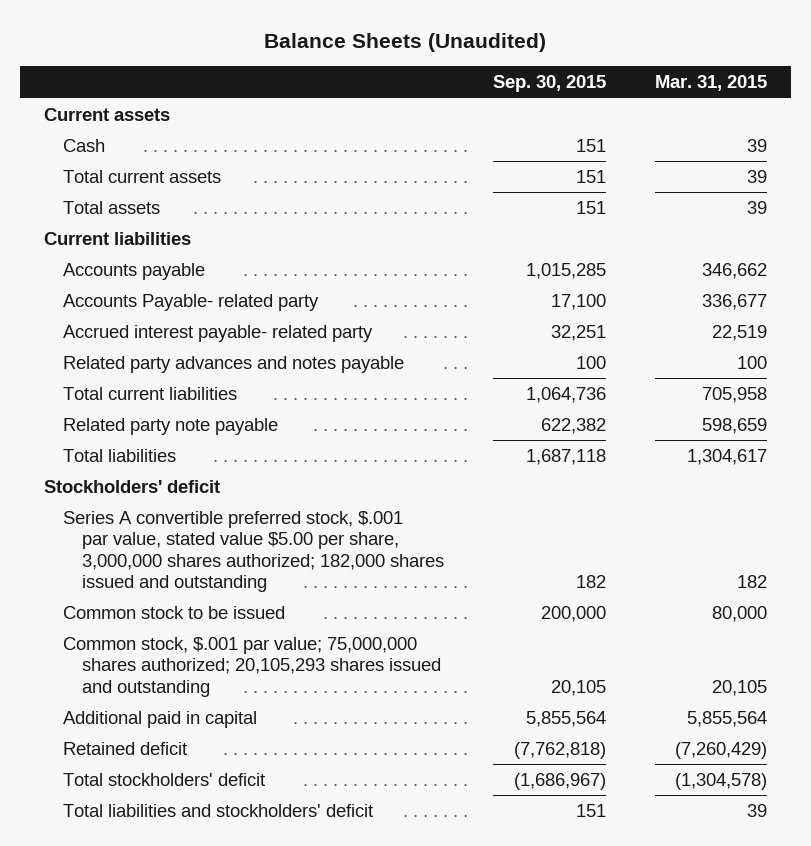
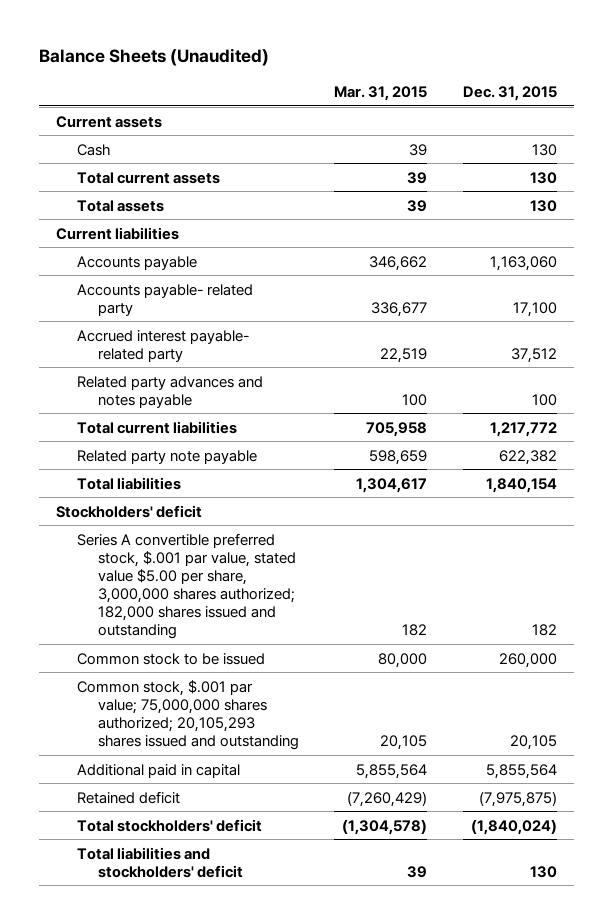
[492,75,606,93] Sep. 30, 2015 -> none
none -> [462,86,557,102] Dec. 31, 2015
[63,293,320,311] Accounts Payable- related party -> [77,283,254,316] Accounts payable- related party

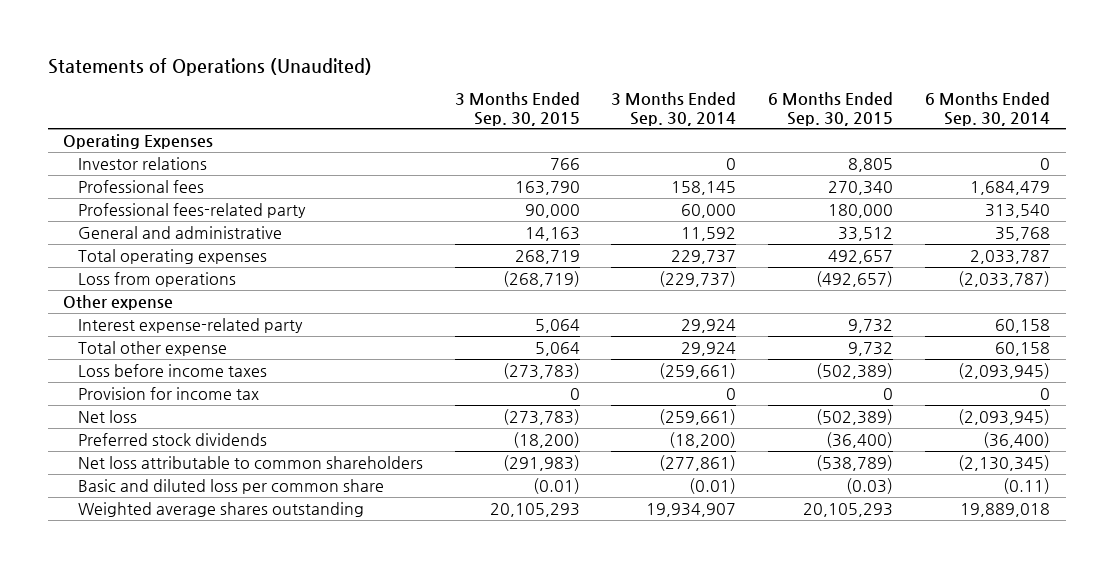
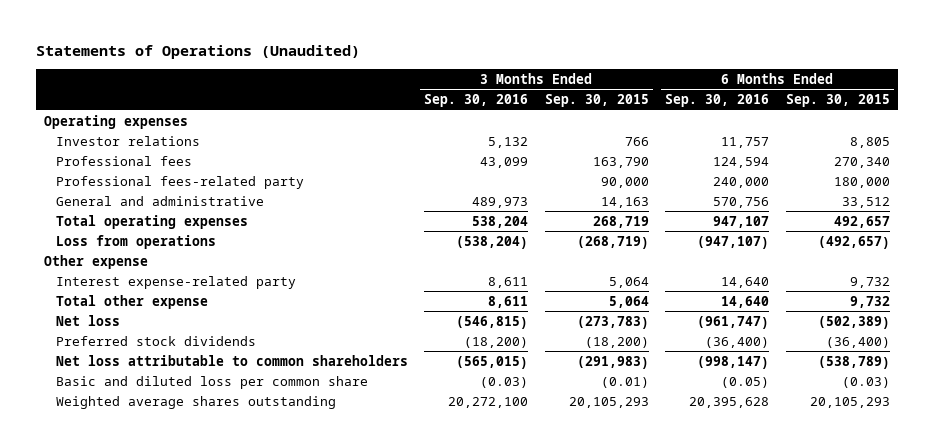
[611,92,737,126] 3 Months Ended Sep. 30, 2014 -> none
[924,92,1050,126] 6 Months Ended Sep. 30, 2014 -> none
none -> [424,94,529,108] Sep. 30, 2016
none -> [665,94,770,108] Sep. 30, 2016
[63,133,214,149] Operating Expenses -> [43,114,188,129] Operating expenses
[77,363,267,377] Loss before income taxes -> none
[77,386,259,400] Provision for income tax -> none

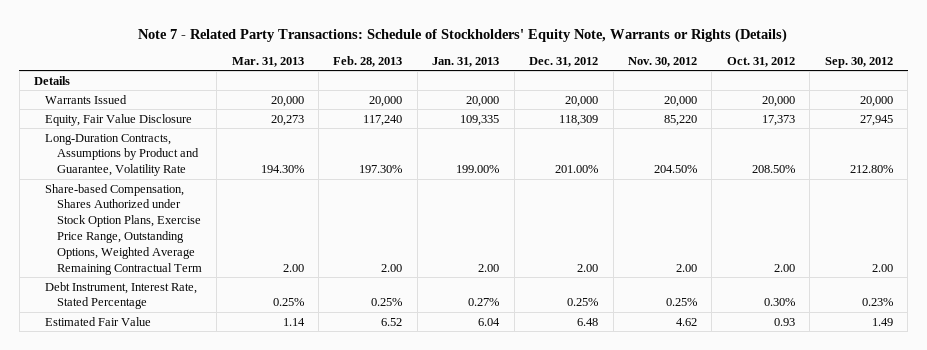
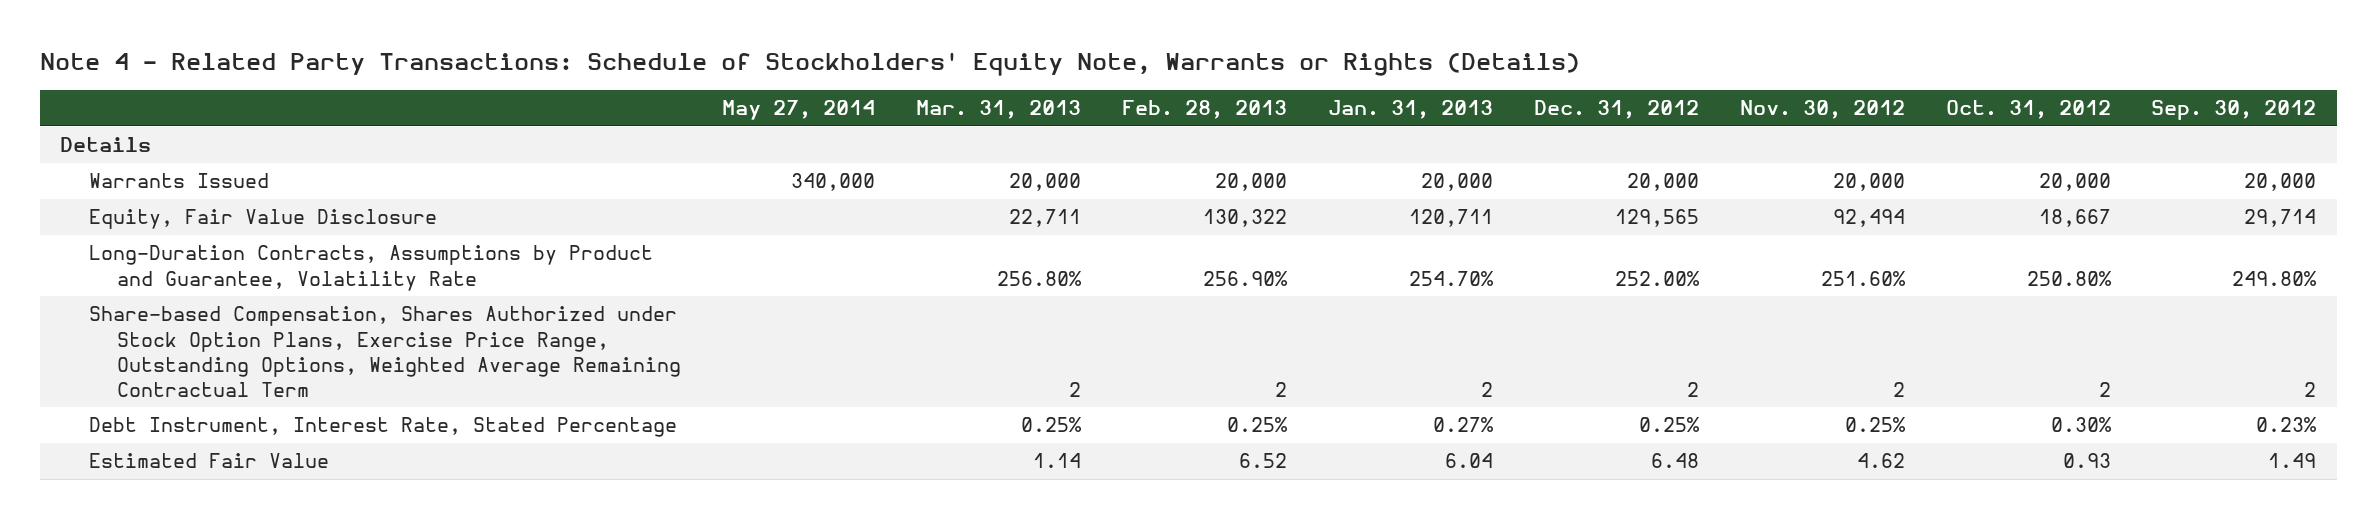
[138,27,788,43] Note 7 - Related Party Transactions: Schedule of Stockholders' Equity Note, Warrants or Rights (Details) -> [39,52,1580,77] Note 4 - Related Party Transactions: Schedule of Stockholders' Equity Note, Warrants or Rights (Details)
none -> [722,100,876,121] May 27, 2014
[270,114,304,126] 20,273 -> [1009,209,1082,228] 22,711
[363,114,403,126] 117,240 -> [1202,209,1287,228] 130,322
[460,114,500,126] 109,335 -> [1408,209,1493,228] 120,711
[559,114,599,126] 118,309 -> [1614,209,1699,228] 129,565
[664,114,698,126] 85,220 -> [1832,209,1905,228] 92,494
[761,114,795,126] 17,373 -> [2038,209,2111,228] 18,667
[859,114,893,126] 27,945 -> [2244,209,2317,228] 29,714
[260,165,304,174] 194.30% -> [997,270,1083,286] 256.80%
[359,165,403,174] 197.30% -> [1202,270,1288,286] 256.90%
[456,165,500,174] 199.00% -> [1408,270,1494,286] 254.70%
[555,165,599,174] 201.00% -> [1614,270,1700,286] 252.00%
[654,165,698,174] 204.50% -> [1820,270,1906,286] 251.60%
[751,165,795,174] 208.50% -> [2026,270,2112,286] 250.80%
[849,165,893,174] 212.80% -> [2232,270,2318,286] 249.80%
[282,263,304,272] 2.00 -> [1069,381,1082,397] 2
[381,263,403,272] 2.00 -> [1274,381,1287,397] 2
[478,263,500,272] 2.00 -> [1480,381,1493,397] 2
[577,263,599,272] 2.00 -> [1686,381,1699,397] 2
[676,263,698,272] 2.00 -> [1892,381,1905,397] 2
[773,263,795,272] 2.00 -> [2098,381,2111,397] 2
[871,263,893,272] 2.00 -> [2304,381,2317,397] 2

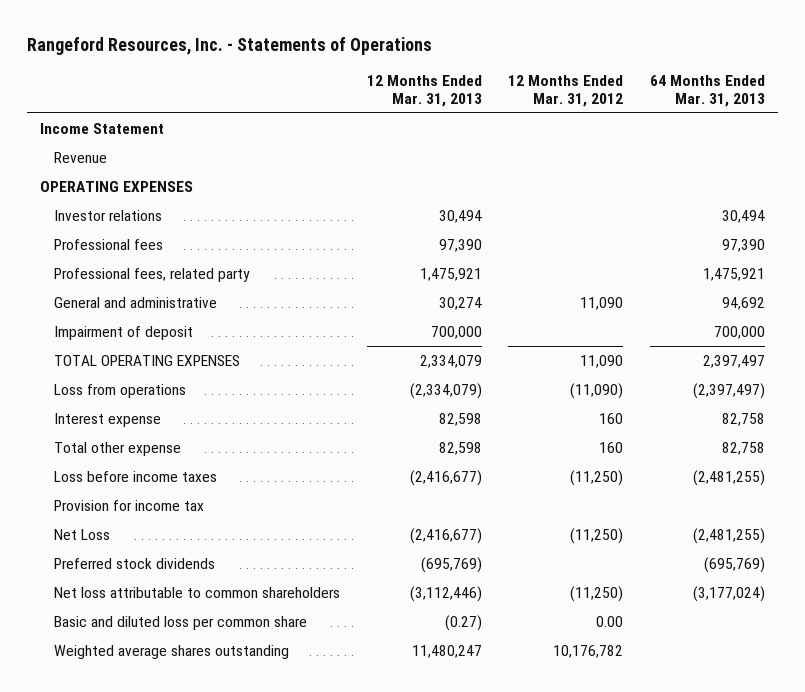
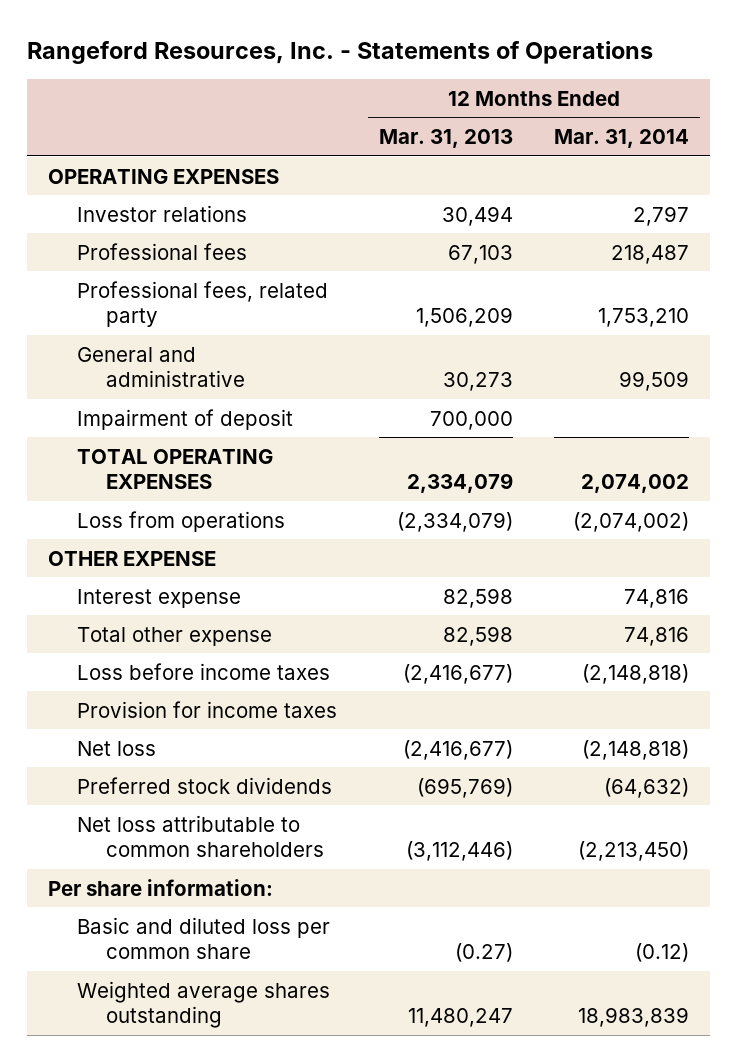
[508,75,624,108] 12 Months Ended Mar. 31, 2012 -> none
[649,75,765,108] 64 Months Ended Mar. 31, 2013 -> none
none -> [554,129,690,149] Mar. 31, 2014
[40,122,165,134] Income Statement -> none
[54,151,108,163] Revenue -> none
[438,238,482,252] 97,390 -> [447,244,513,264] 67,103
[419,267,482,281] 1,475,921 -> [415,306,513,327] 1,506,209
[438,296,482,310] 30,274 -> [442,371,513,391] 30,273
none -> [47,550,216,566] OTHER EXPENSE
[54,499,205,511] Provision for income tax -> [76,700,337,718] Provision for income taxes
[54,528,111,540] Net Loss -> [76,740,156,756] Net loss
none -> [47,878,273,896] Per share information:

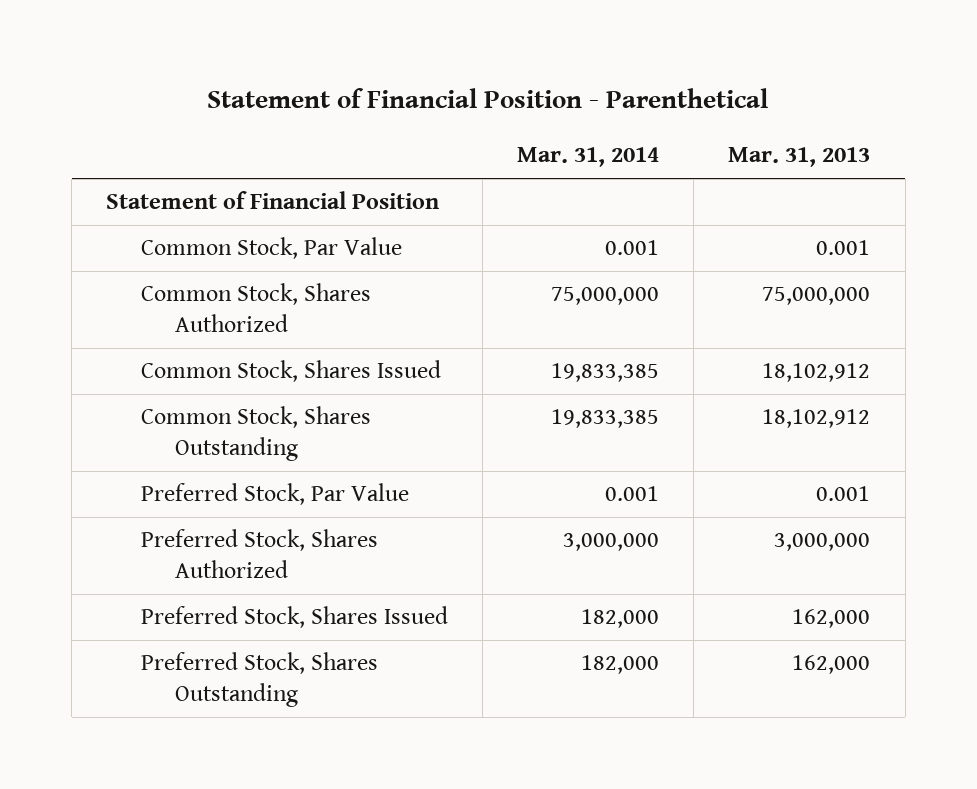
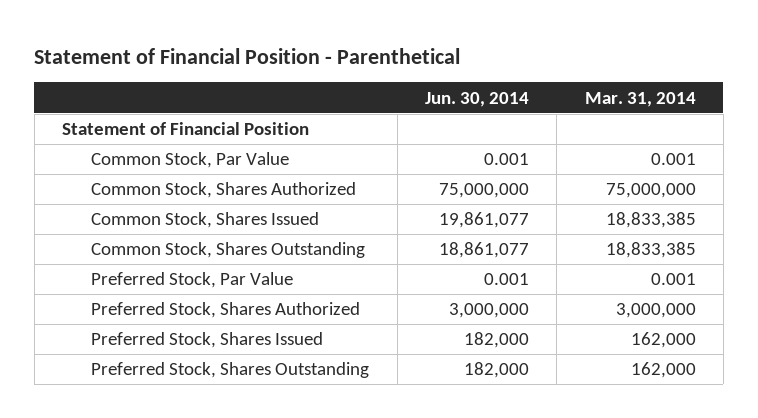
[728,147,871,168] Mar. 31, 2013 -> none
none -> [424,91,529,107] Jun. 30, 2014
[551,363,660,383] 19,833,385 -> [605,212,696,229] 18,833,385
[551,409,660,429] 19,833,385 -> [605,242,696,259] 18,833,385
[581,609,660,629] 182,000 -> [630,332,696,349] 162,000
[581,655,660,675] 182,000 -> [630,362,696,379] 162,000

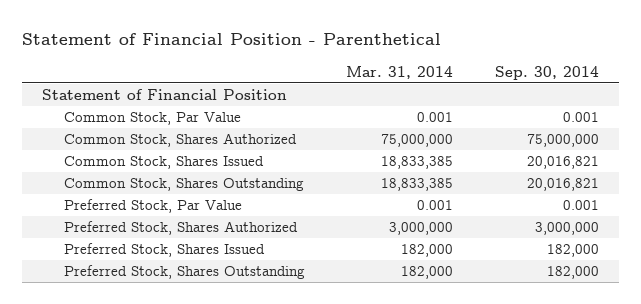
[424,91,529,107] Jun. 30, 2014 -> none
none -> [494,65,599,80] Sep. 30, 2014
[630,332,696,349] 162,000 -> [401,244,454,258] 182,000
[630,362,696,379] 162,000 -> [401,266,454,280] 182,000

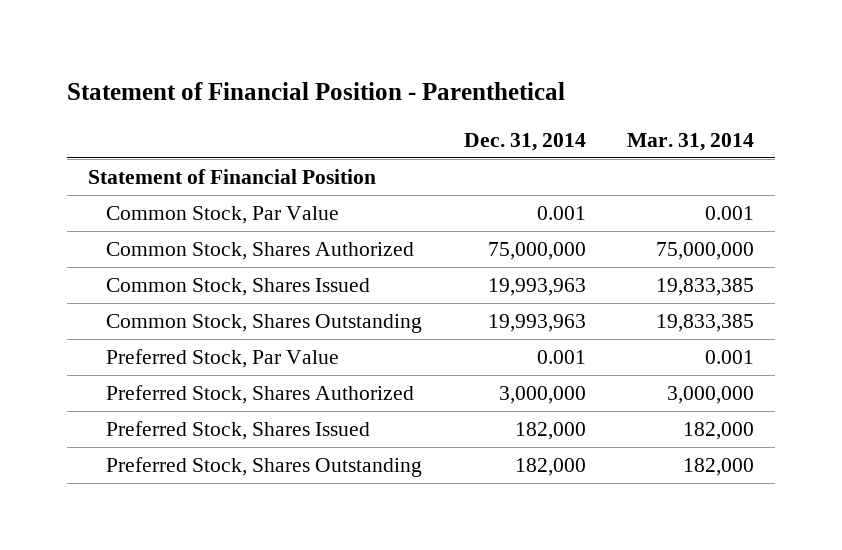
[494,65,599,80] Sep. 30, 2014 -> none
none -> [463,132,586,151] Dec. 31, 2014
[381,156,454,170] 18,833,385 -> [656,277,755,296] 19,833,385
[381,178,454,192] 18,833,385 -> [656,313,755,332] 19,833,385

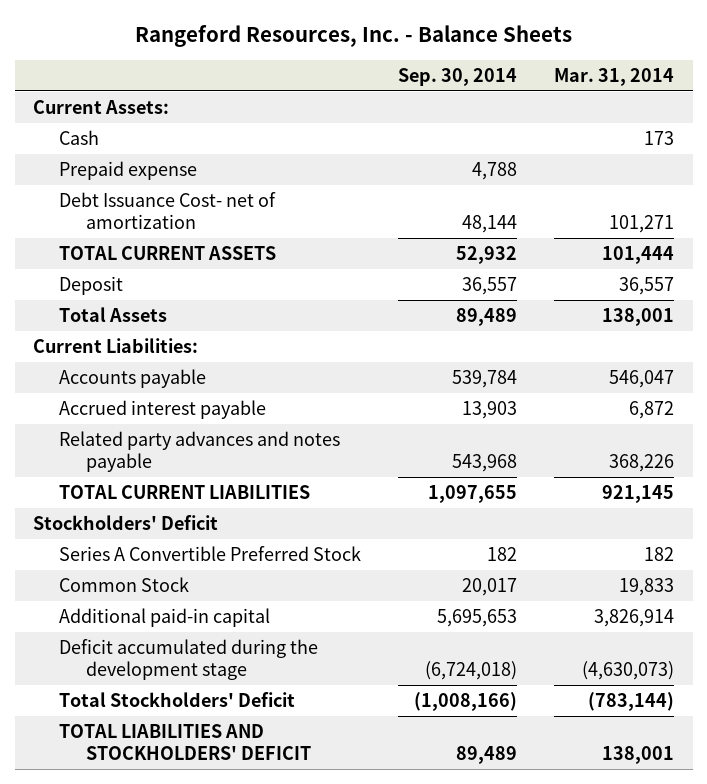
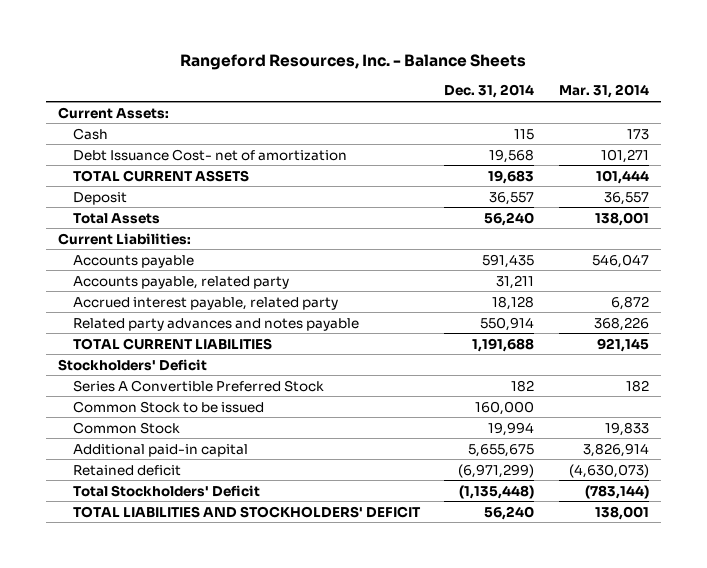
[398,68,518,87] Sep. 30, 2014 -> none
none -> [444,84,535,99] Dec. 31, 2014
[59,160,198,180] Prepaid expense -> none
none -> [72,275,289,289] Accounts payable, related party
[59,399,267,419] Accrued interest payable -> [72,296,338,310] Accrued interest payable, related party
none -> [72,400,264,413] Common Stock to be issued
[59,638,319,681] Deficit accumulated during the development stage -> [72,464,181,476] Retained deficit

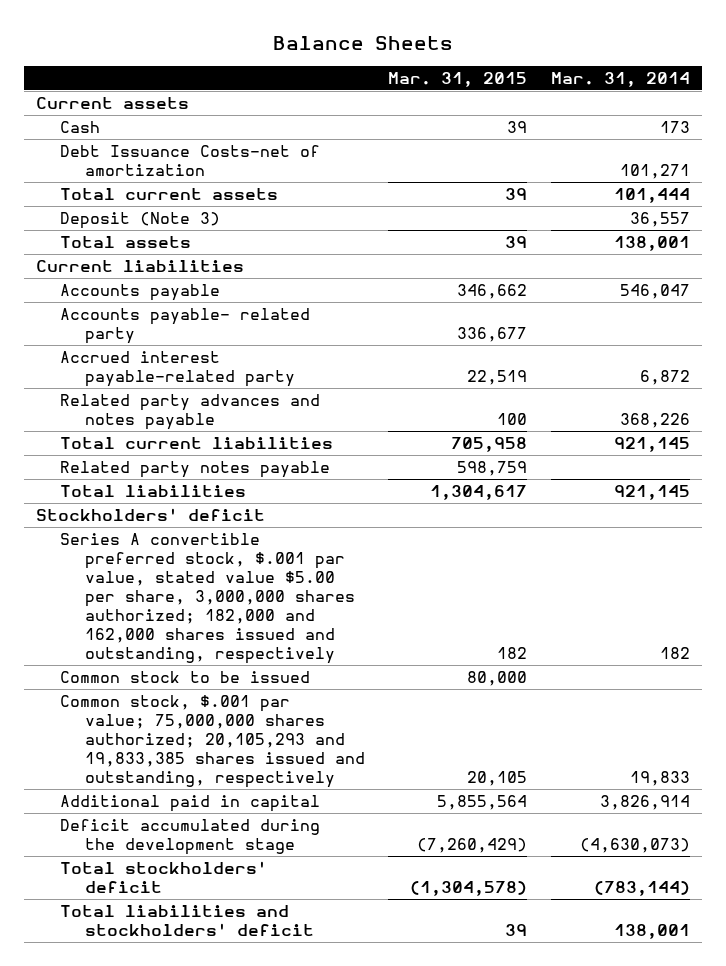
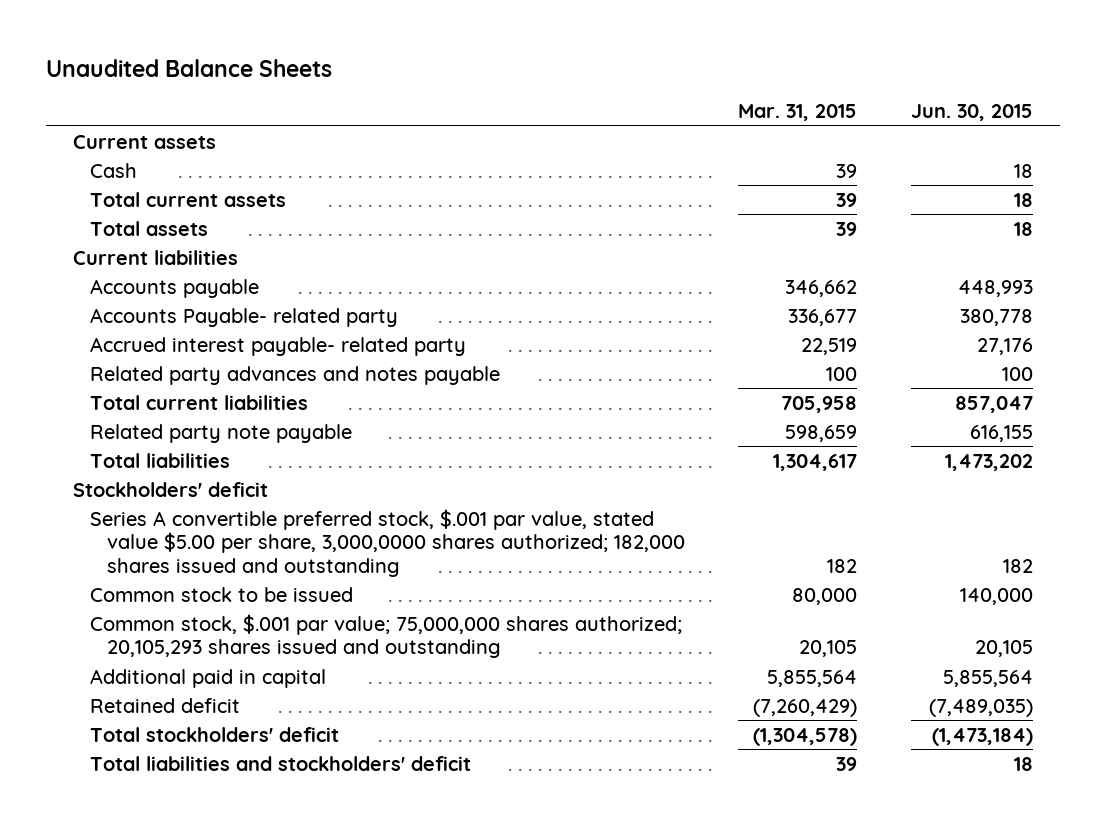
[273,35,454,50] Balance Sheets -> [45,58,332,77] Unaudited Balance Sheets
[550,71,690,87] Mar. 31, 2014 -> none
none -> [910,104,1033,122] Jun. 30, 2015
[60,145,321,177] Debt Issuance Costs-net of amortization -> none
[60,212,221,230] Deposit (Note 3) -> none
[60,308,311,345] Accounts payable- related party -> [89,307,398,327] Accounts Payable- related party
[60,351,295,388] Accrued interest payable-related party -> [89,336,466,356] Accrued interest payable- related party
[60,461,331,479] Related party notes payable -> [89,423,352,443] Related party note payable
[457,461,528,477] 598,759 -> [785,424,858,442] 598,659
[60,533,355,665] Series A convertible preferred stock, $.001 par value, stated value $5.00 per share, 3,000,000 shares authorized; 182,000 and 162,000 shares issued and outstanding, respectively -> [89,508,685,577] Series A convertible preferred stock, $.001 par value, stated value $5.00 per share, 3,000,0000 shares authorized; 182,000 shares issued and outstanding
[60,695,365,789] Common stock, $.001 par value; 75,000,000 shares authorized; 20,105,293 and 19,833,385 shares issued and outstanding, respectively -> [89,613,682,659] Common stock, $.001 par value; 75,000,000 shares authorized; 20,105,293 shares issued and outstanding
[60,819,321,856] Deficit accumulated during the development stage -> [89,697,240,713] Retained deficit

